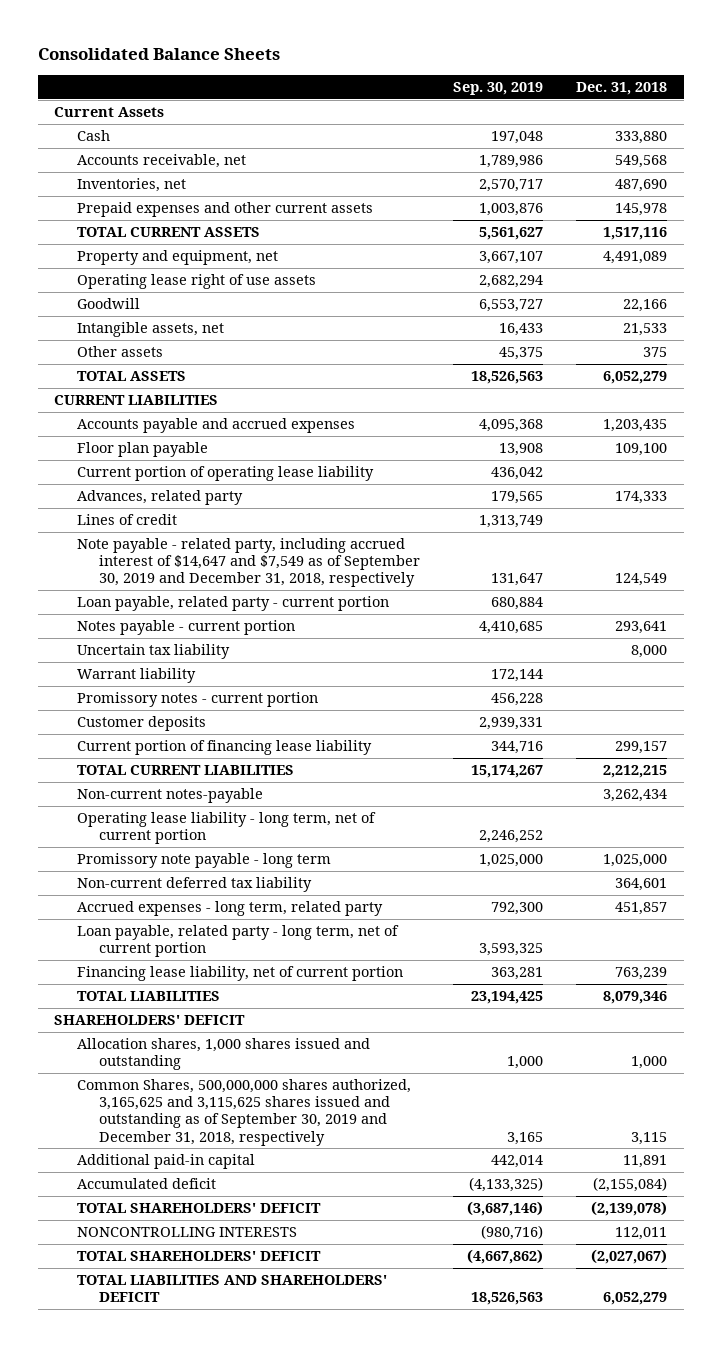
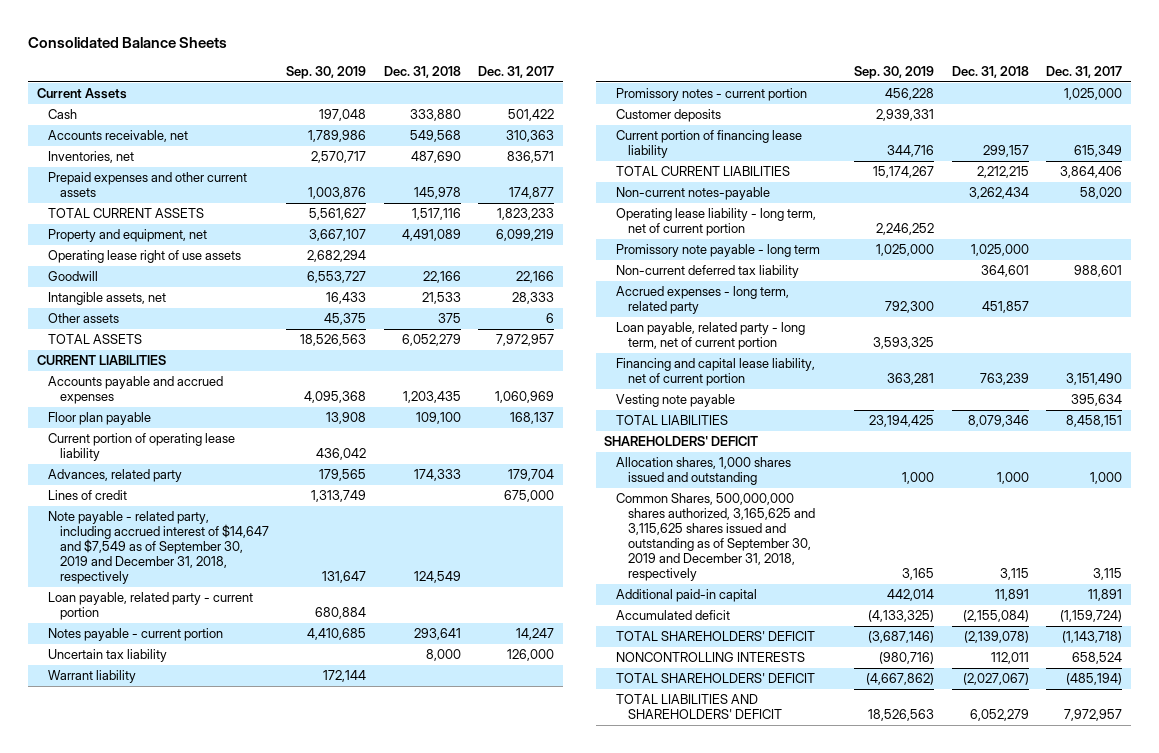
none -> [478,66,555,79] Dec. 31, 2017
[76,966,403,982] Financing lease liability, net of current portion -> [615,358,815,387] Financing and capital lease liability, net of current portion
none -> [615,394,735,408] Vesting note payable

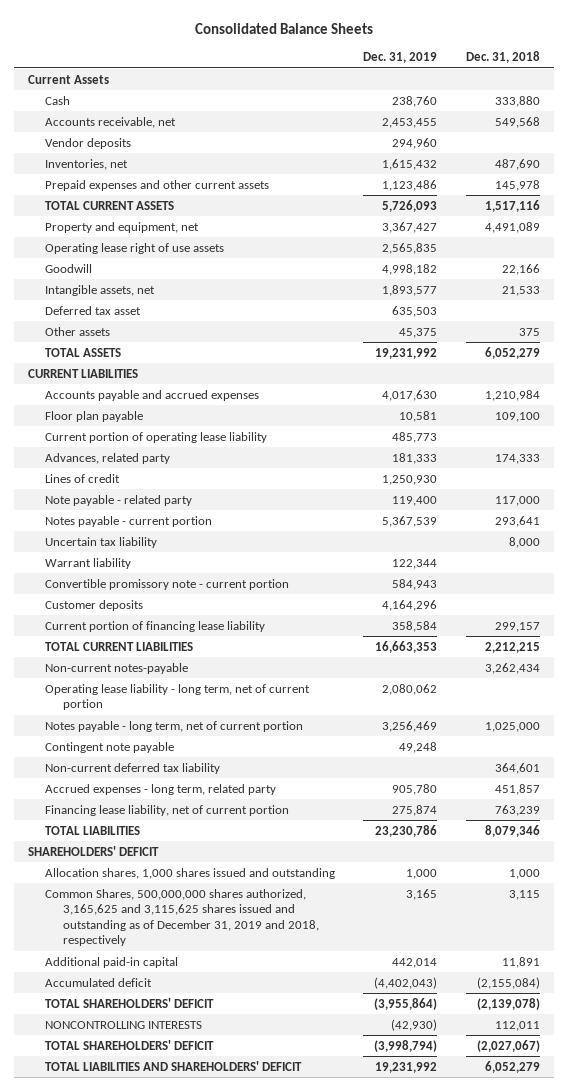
[286,66,367,80] Sep. 30, 2019 -> none
[478,66,555,79] Dec. 31, 2017 -> none
none -> [363,52,438,64] Dec. 31, 2019
none -> [45,137,132,149] Vendor deposits
none -> [45,305,142,315] Deferred tax asset
[402,391,461,404] 1,203,435 -> [484,389,540,401] 1,210,984
[48,511,270,585] Note payable - related party, including accrued interest of $14,647 and $7,549 as of September 30, 2019 and December 31, 2018, respectively -> none
[48,592,254,621] Loan payable, related party - current portion -> none
none -> [45,494,193,506] Note payable - related party
[615,88,807,102] Promissory notes - current portion -> [45,578,290,590] Convertible promissory note - current portion
[615,244,820,258] Promissory note payable - long term -> [45,720,304,732] Notes payable - long term, net of current portion
none -> [45,741,175,753] Contingent note payable
[615,322,805,351] Loan payable, related party - long term, net of current portion -> none
[615,394,735,408] Vesting note payable -> none
[615,358,815,387] Financing and capital lease liability, net of current portion -> [45,804,290,816] Financing lease liability, net of current portion
[615,493,815,582] Common Shares, 500,000,000 shares authorized, 3,165,625 and 3,115,625 shares issued and outstanding as of September 30, 2019 and December 31, 2018, respectively -> [45,888,319,947] Common Shares, 500,000,000 shares authorized, 3,165,625 and 3,115,625 shares issued and outstanding as of December 31, 2019 and 2018, respectively

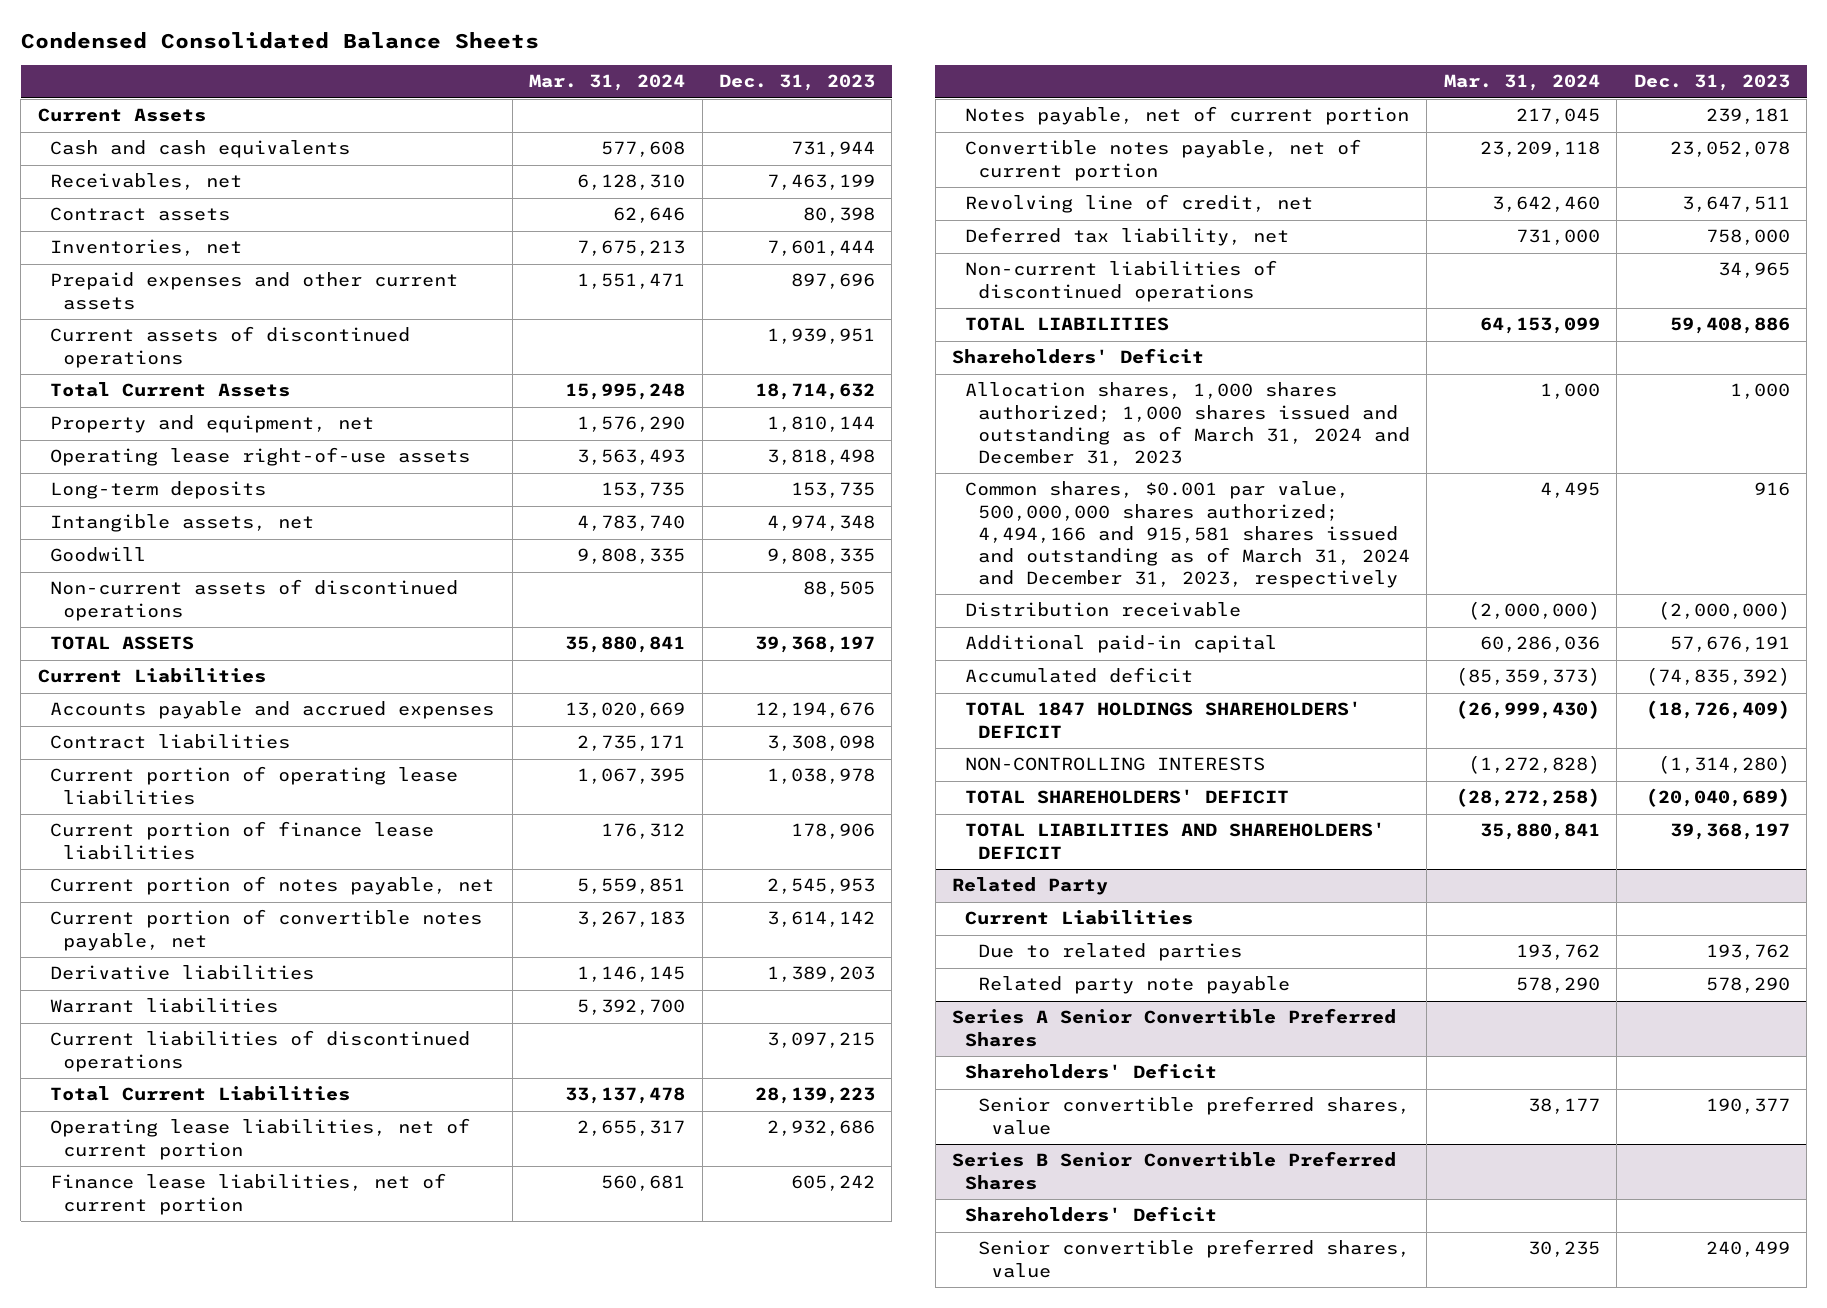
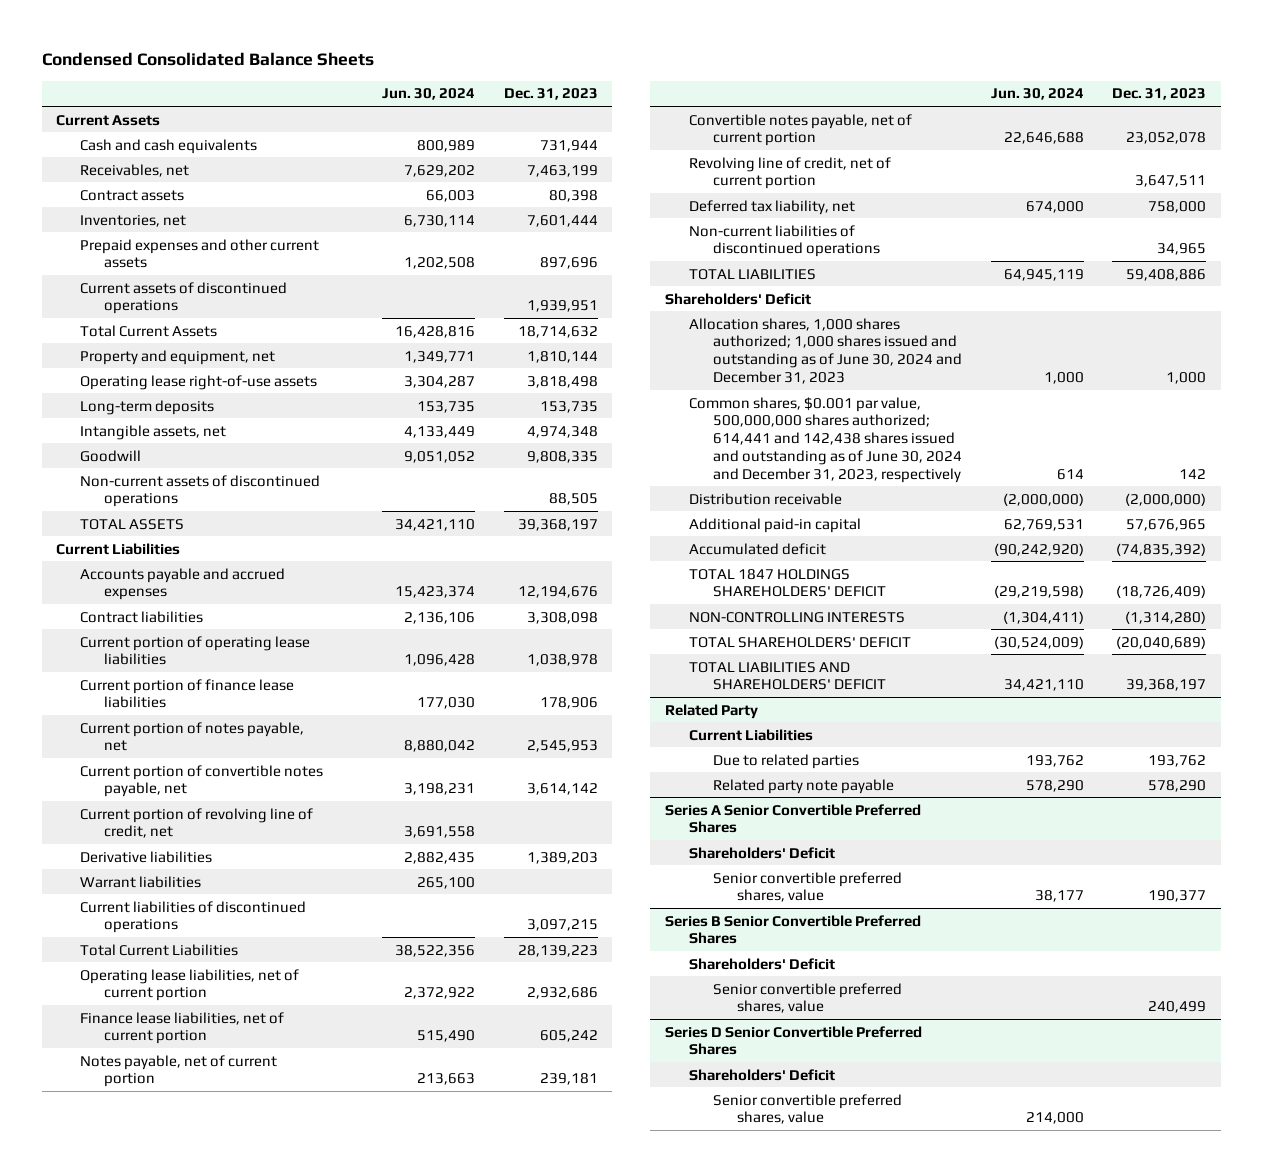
[529,74,686,92] Mar. 31, 2024 -> none
none -> [382,88,476,101] Jun. 30, 2024
none -> [80,807,314,839] Current portion of revolving line of credit, net
[965,194,1314,214] Revolving line of credit, net -> [688,156,891,190] Revolving line of credit, net of current portion
[965,382,1410,466] Allocation shares, 1,000 shares authorized; 1,000 shares issued and outstanding as of March 31, 2024 and December 31, 2023 -> [688,317,962,384] Allocation shares, 1,000 shares authorized; 1,000 shares issued and outstanding as of June 30, 2024 and December 31, 2023
[965,481,1410,589] Common shares, $0.001 par value, 500,000,000 shares authorized; 4,494,166 and 915,581 shares issued and outstanding as of March 31, 2024 and December 31, 2023, respectively -> [688,396,962,483] Common shares, $0.001 par value, 500,000,000 shares authorized; 614,441 and 142,438 shares issued and outstanding as of June 30, 2024 and December 31, 2023, respectively
[1753,482,1790,497] 916 -> [1179,468,1207,479] 142
[1669,636,1790,653] 57,676,191 -> [1126,518,1207,531] 57,676,965
none -> [664,1025,922,1056] Series D Senior Convertible Preferred Shares
none -> [688,1068,835,1081] Shareholders' Deficit
none -> [712,1093,902,1125] Senior convertible preferred shares, value

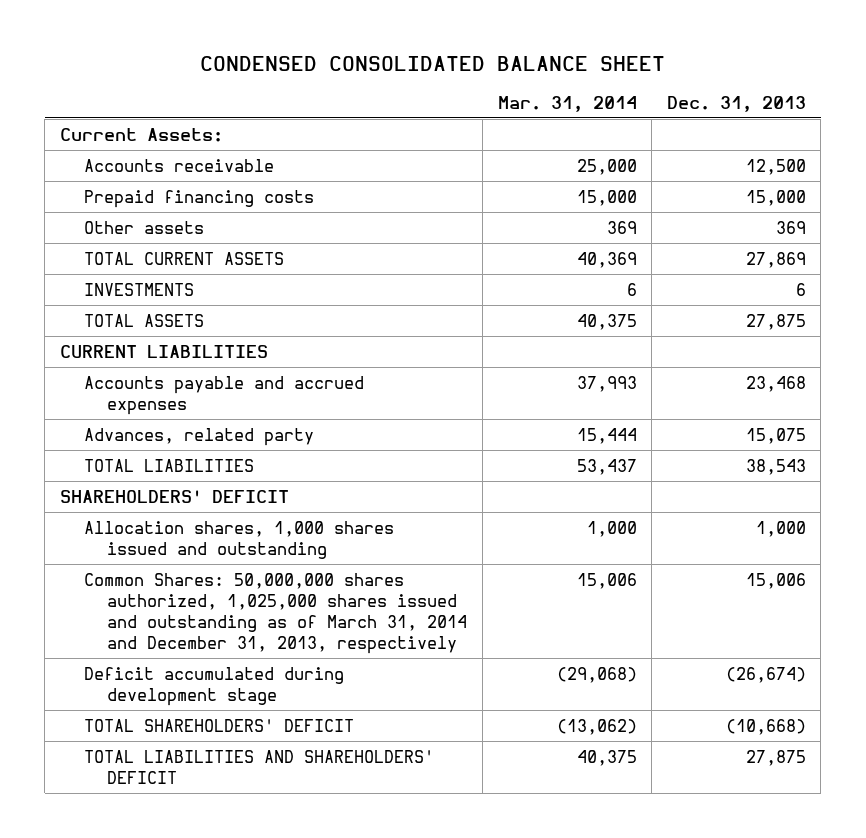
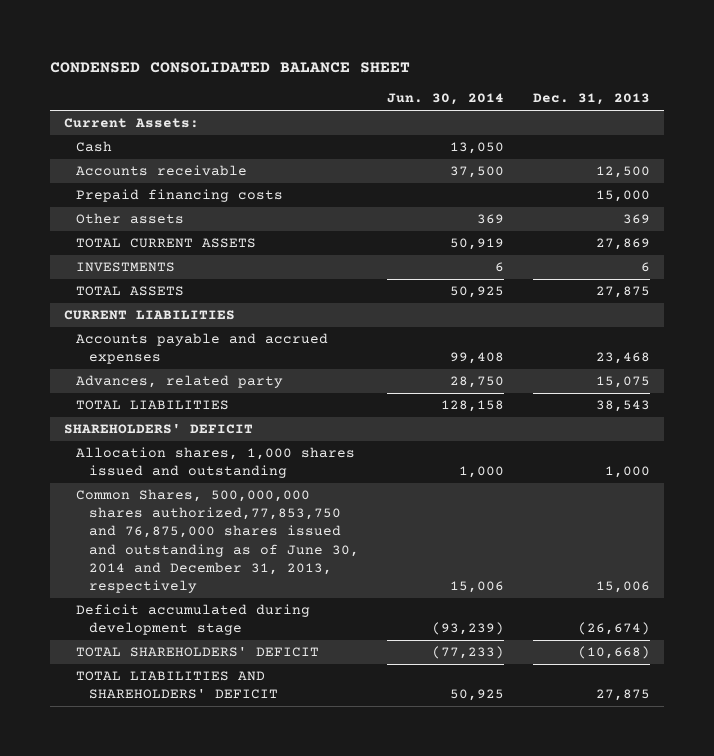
[497,95,637,112] Mar. 31, 2014 -> none
none -> [387,93,505,106] Jun. 30, 2014
none -> [76,140,113,152] Cash
[83,572,468,654] Common Shares: 50,000,000 shares authorized, 1,025,000 shares issued and outstanding as of March 31, 2014 and December 31, 2013, respectively -> [76,488,359,594] Common Shares, 500,000,000 shares authorized,77,853,750 and 76,875,000 shares issued and outstanding as of June 30, 2014 and December 31, 2013, respectively

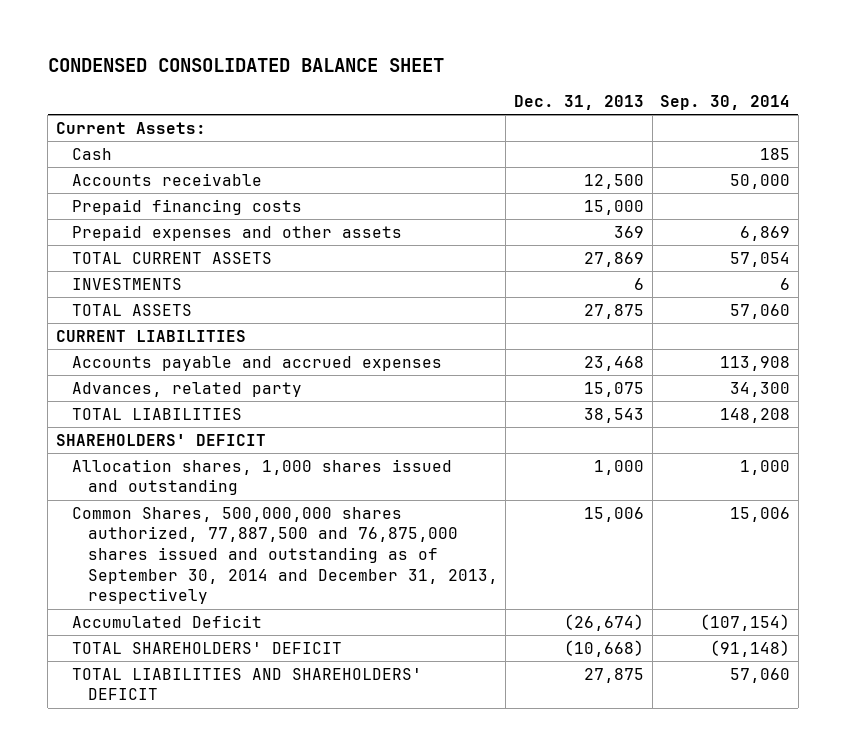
[387,93,505,106] Jun. 30, 2014 -> none
none -> [660,95,791,111] Sep. 30, 2014
[76,212,185,224] Other assets -> [71,224,402,241] Prepaid expenses and other assets
[76,488,359,594] Common Shares, 500,000,000 shares authorized,77,853,750 and 76,875,000 shares issued and outstanding as of June 30, 2014 and December 31, 2013, respectively -> [71,506,498,605] Common Shares, 500,000,000 shares authorized, 77,887,500 and 76,875,000 shares issued and outstanding as of September 30, 2014 and December 31, 2013, respectively
[76,603,311,636] Deficit accumulated during development stage -> [71,614,262,628] Accumulated Deficit

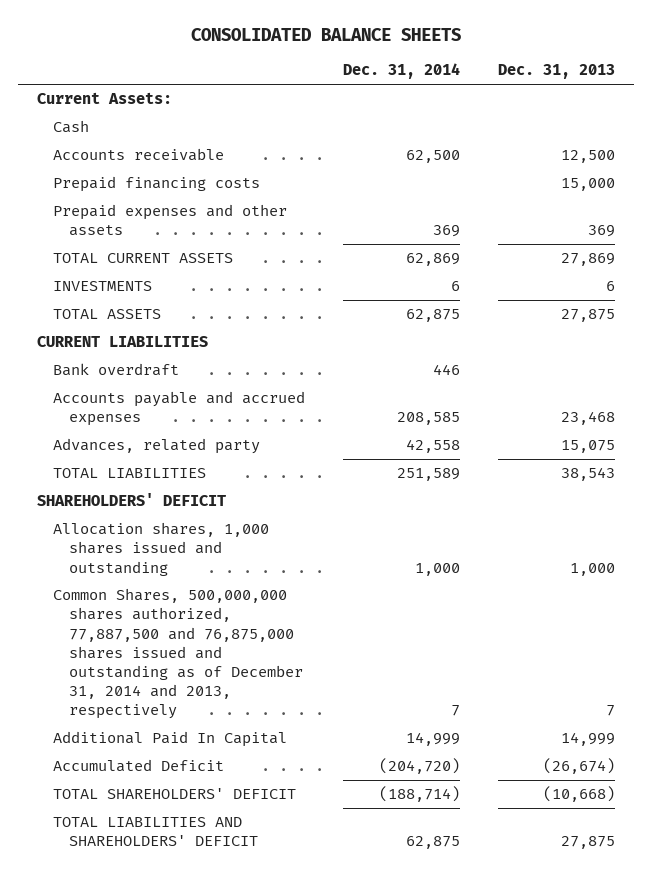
[47,58,444,73] CONDENSED CONSOLIDATED BALANCE SHEET -> [190,28,461,42] CONSOLIDATED BALANCE SHEETS
[660,95,791,111] Sep. 30, 2014 -> none
none -> [342,63,460,80] Dec. 31, 2014
none -> [52,363,179,377] Bank overdraft
[71,506,498,605] Common Shares, 500,000,000 shares authorized, 77,887,500 and 76,875,000 shares issued and outstanding as of September 30, 2014 and December 31, 2013, respectively -> [52,588,303,720] Common Shares, 500,000,000 shares authorized, 77,887,500 and 76,875,000 shares issued and outstanding as of December 31, 2014 and 2013, respectively
[583,506,644,522] 15,006 -> [605,705,615,717] 7
none -> [52,731,287,748] Additional Paid In Capital

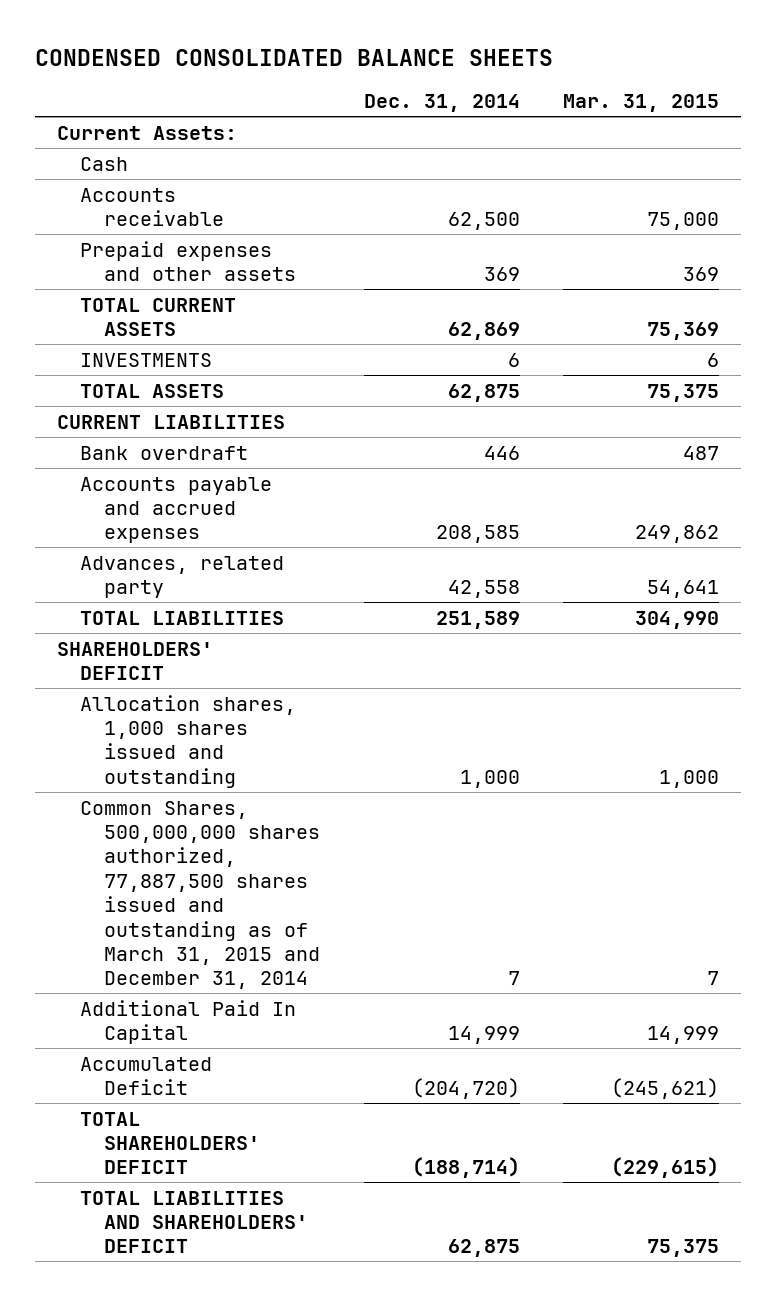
[190,28,461,42] CONSOLIDATED BALANCE SHEETS -> [34,48,553,66] CONDENSED CONSOLIDATED BALANCE SHEETS
[497,64,615,80] Dec. 31, 2013 -> none
none -> [563,94,720,113] Mar. 31, 2015
[52,176,260,193] Prepaid financing costs -> none
[52,588,303,720] Common Shares, 500,000,000 shares authorized, 77,887,500 and 76,875,000 shares issued and outstanding as of December 31, 2014 and 2013, respectively -> [80,800,320,990] Common Shares, 500,000,000 shares authorized, 77,887,500 shares issued and outstanding as of March 31, 2015 and December 31, 2014

